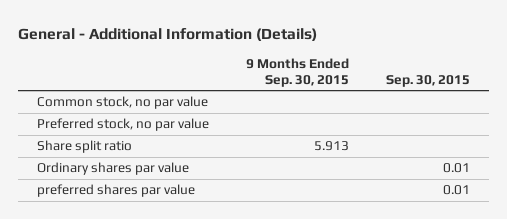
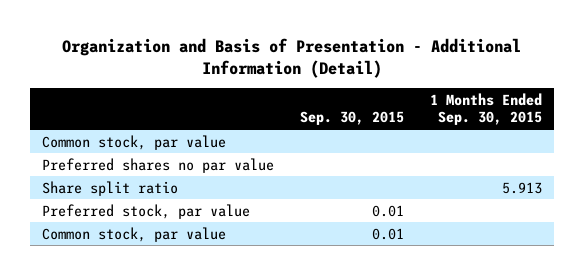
[18,28,318,42] General - Additional Information (Details) -> [62,37,522,79] Organization and Basis of Presentation - Additional Information (Detail)
[246,57,350,87] 9 Months Ended Sep. 30, 2015 -> none
none -> [429,93,542,126] 1 Months Ended Sep. 30, 2015
[36,96,208,110] Common stock, no par value -> [42,134,227,150] Common stock, par value
[36,118,209,132] Preferred stock, no par value -> [42,157,275,173] Preferred shares no par value
[36,162,189,176] Ordinary shares par value -> [42,203,251,219] Preferred stock, par value
[36,184,195,198] preferred shares par value -> [42,226,227,242] Common stock, par value

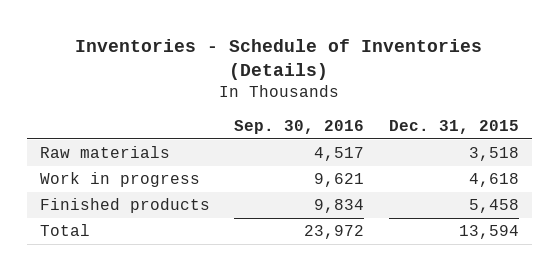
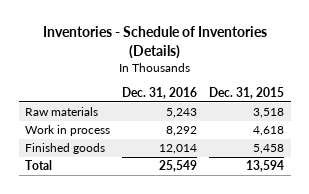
[234,120,365,135] Sep. 30, 2016 -> none
none -> [122,87,198,100] Dec. 31, 2016
[39,171,200,187] Work in progress -> [25,125,111,137] Work in process
[39,197,210,213] Finished products -> [25,143,106,155] Finished goods

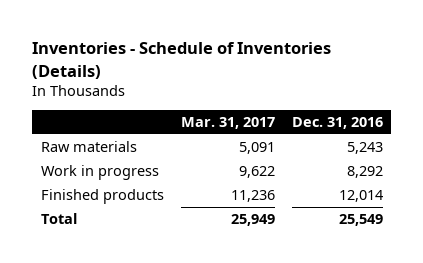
[209,87,285,100] Dec. 31, 2015 -> none
none -> [180,117,275,130] Mar. 31, 2017
[25,125,111,137] Work in process -> [40,164,159,180] Work in progress
[25,143,106,155] Finished goods -> [40,188,164,204] Finished products

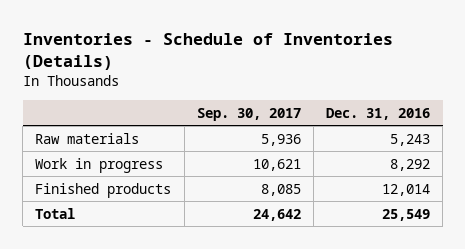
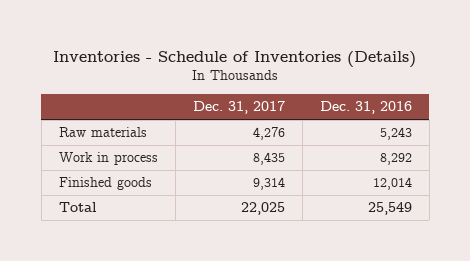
[196,107,301,121] Sep. 30, 2017 -> none
none -> [192,100,285,114] Dec. 31, 2017
[35,157,164,173] Work in progress -> [58,152,158,166] Work in process
[35,182,172,198] Finished products -> [58,177,152,191] Finished goods

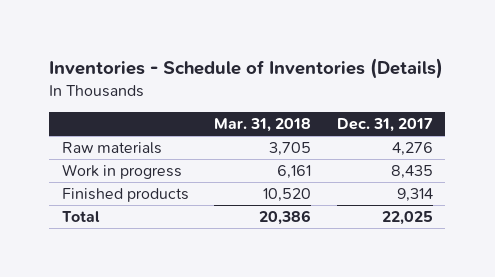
[319,100,412,114] Dec. 31, 2016 -> none
none -> [214,118,312,133] Mar. 31, 2018
[58,152,158,166] Work in process -> [62,164,183,180] Work in progress
[58,177,152,191] Finished goods -> [62,188,190,203] Finished products

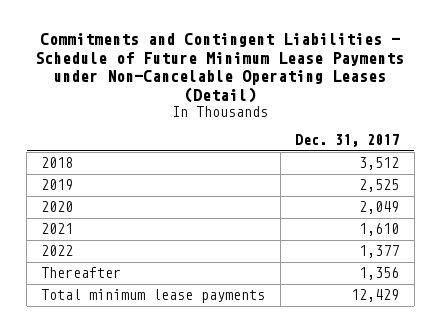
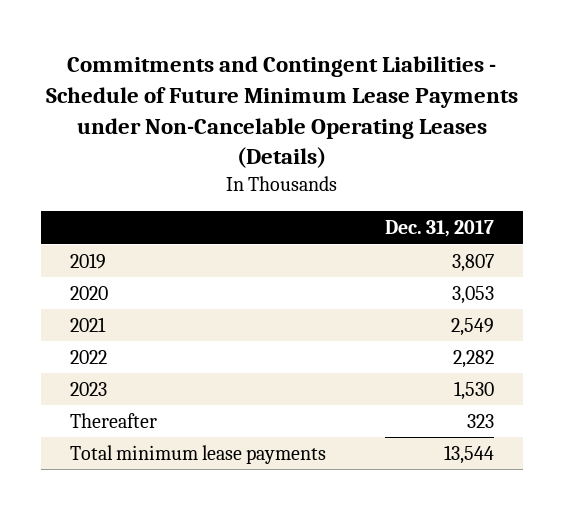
[35,33,405,103] Commitments and Contingent Liabilities - Schedule of Future Minimum Lease Payments under Non-Cancelable Operating Leases (Detail) -> [45,55,518,169] Commitments and Contingent Liabilities - Schedule of Future Minimum Lease Payments under Non-Cancelable Operating Leases (Details)
[41,157,74,169] 2018 -> none
[359,179,400,193] 2,525 -> [451,253,494,272] 3,807
[359,201,400,215] 2,049 -> [451,285,494,304] 3,053
[359,223,400,237] 1,610 -> [450,317,494,336] 2,549
[359,245,400,259] 1,377 -> [452,349,494,368] 2,282
none -> [70,381,108,396] 2023
[359,267,400,281] 1,356 -> [466,413,494,428] 323
[351,289,400,303] 12,429 -> [443,444,494,464] 13,544

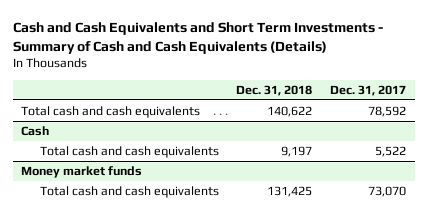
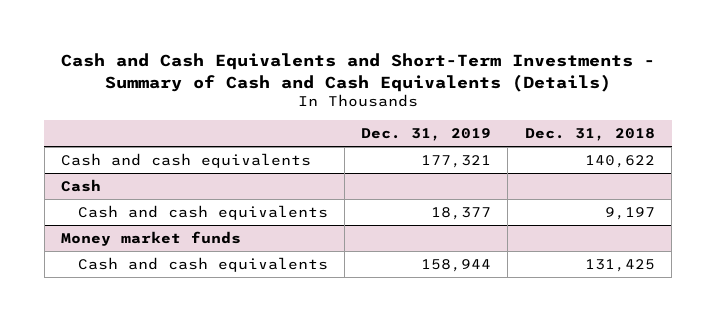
[12,21,383,54] Cash and Cash Equivalents and Short Term Investments - Summary of Cash and Cash Equivalents (Details) -> [60,52,655,92] Cash and Cash Equivalents and Short-Term Investments - Summary of Cash and Cash Equivalents (Details)
[330,84,407,96] Dec. 31, 2017 -> none
none -> [361,128,492,142] Dec. 31, 2019
[21,105,201,118] Total cash and cash equivalents -> [61,152,312,168] Cash and cash equivalents
[39,145,219,158] Total cash and cash equivalents -> [77,204,328,220] Cash and cash equivalents
[39,185,219,198] Total cash and cash equivalents -> [77,256,328,272] Cash and cash equivalents

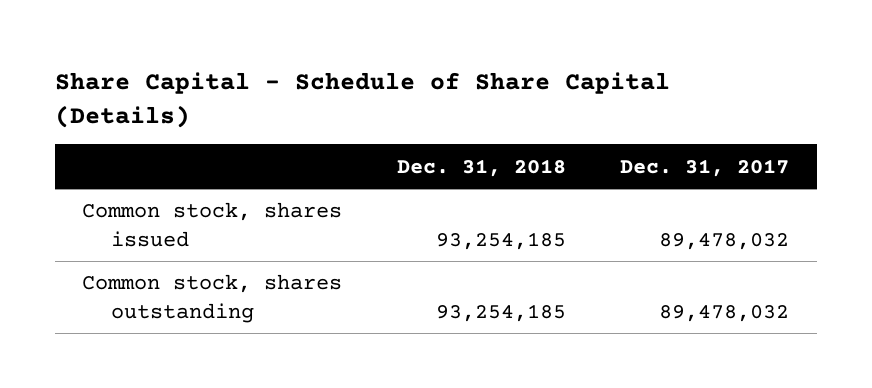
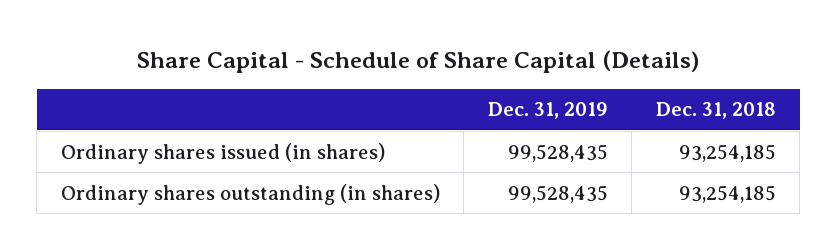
[620,158,790,177] Dec. 31, 2017 -> none
none -> [487,102,608,120] Dec. 31, 2019
[82,202,343,247] Common stock, shares issued -> [60,142,385,164] Ordinary shares issued (in shares)
[82,274,343,323] Common stock, shares outstanding -> [60,183,440,205] Ordinary shares outstanding (in shares)

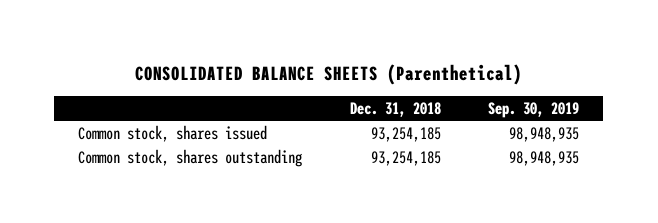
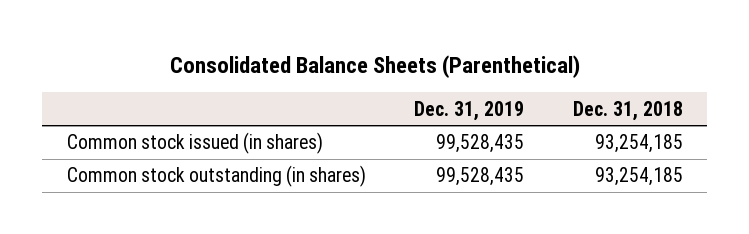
[134,63,522,85] CONSOLIDATED BALANCE SHEETS (Parenthetical) -> [169,54,580,78] Consolidated Balance Sheets (Parenthetical)
[488,102,580,119] Sep. 30, 2019 -> none
none -> [414,100,525,121] Dec. 31, 2019
[78,124,268,142] Common stock, shares issued -> [66,132,323,155] Common stock issued (in shares)
[78,148,303,167] Common stock, shares outstanding -> [66,165,366,188] Common stock outstanding (in shares)

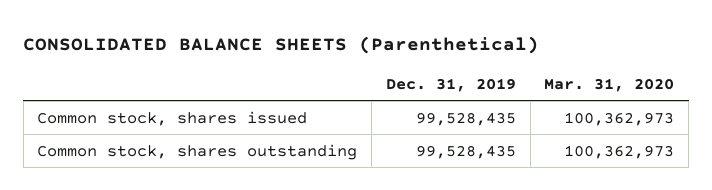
[169,54,580,78] Consolidated Balance Sheets (Parenthetical) -> [23,35,540,54] CONSOLIDATED BALANCE SHEETS (Parenthetical)
[572,100,683,121] Dec. 31, 2018 -> none
none -> [544,77,675,92] Mar. 31, 2020
[66,132,323,155] Common stock issued (in shares) -> [37,110,308,126] Common stock, shares issued
[66,165,366,188] Common stock outstanding (in shares) -> [37,143,358,160] Common stock, shares outstanding

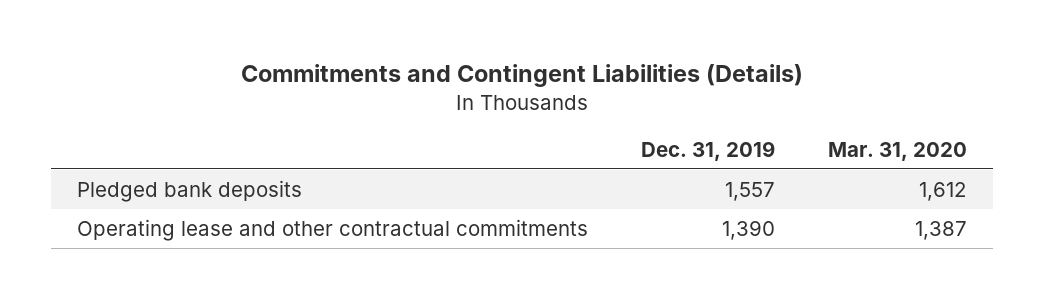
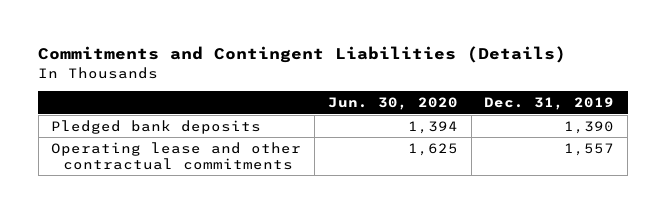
[827,141,967,161] Mar. 31, 2020 -> none
none -> [327,97,458,111] Jun. 30, 2020
[725,181,776,201] 1,557 -> [564,120,615,134] 1,390
[722,219,776,240] 1,390 -> [564,142,615,156] 1,557

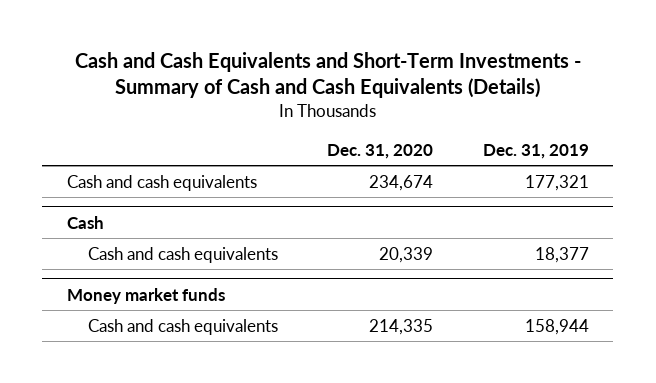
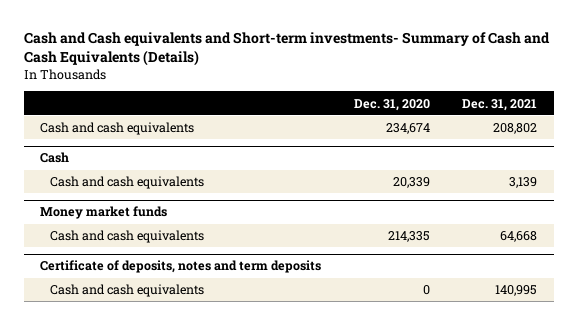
[74,52,581,99] Cash and Cash Equivalents and Short-Term Investments - Summary of Cash and Cash Equivalents (Details) -> [23,32,550,67] Cash and Cash equivalents and Short-term investments- Summary of Cash and Cash Equivalents (Details)
[482,143,589,159] Dec. 31, 2019 -> none
none -> [462,98,538,111] Dec. 31, 2021
none -> [40,260,322,274] Certificate of deposits, notes and term deposits
none -> [49,284,204,298] Cash and cash equivalents

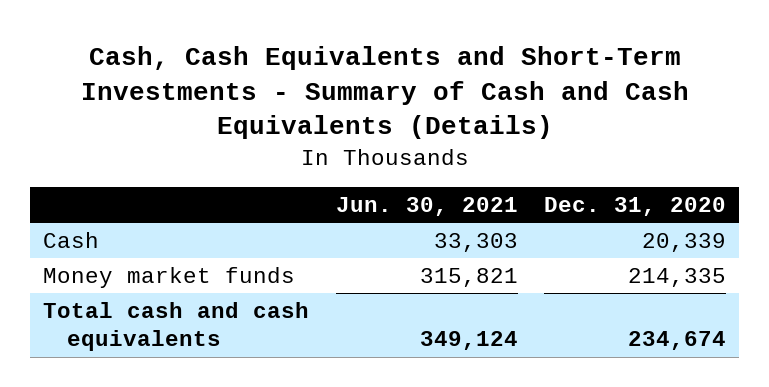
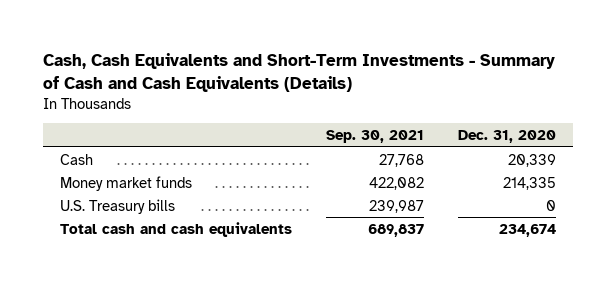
[335,197,518,217] Jun. 30, 2021 -> none
none -> [325,130,424,144] Sep. 30, 2021
none -> [59,198,175,214] U.S. Treasury bills

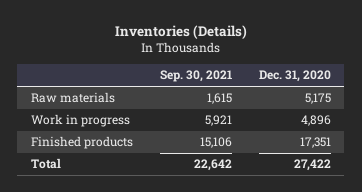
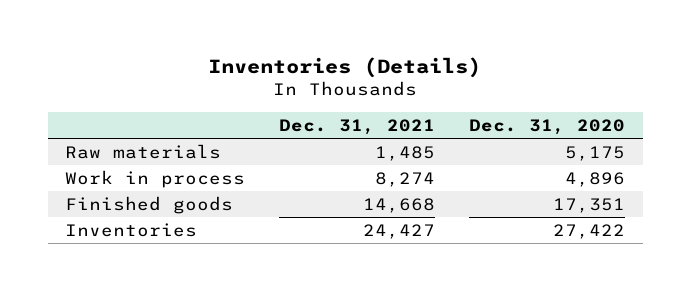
[159,70,232,83] Sep. 30, 2021 -> none
none -> [279,118,436,135] Dec. 31, 2021
[30,114,130,128] Work in progress -> [64,169,245,188] Work in process
[30,136,133,150] Finished products -> [64,195,233,214] Finished goods
[30,158,61,170] Total -> [64,222,197,237] Inventories

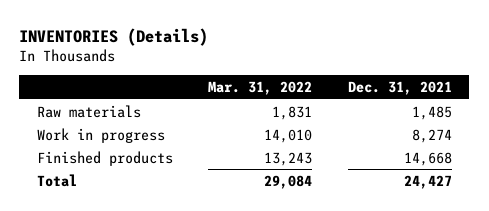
[208,57,482,79] Inventories (Details) -> [19,27,209,46] INVENTORIES (Details)
[469,118,626,135] Dec. 31, 2020 -> none
none -> [208,81,313,96] Mar. 31, 2022
[64,169,245,188] Work in process -> [36,127,165,143] Work in progress
[64,195,233,214] Finished goods -> [36,150,173,166] Finished products
[64,222,197,237] Inventories -> [36,173,77,187] Total

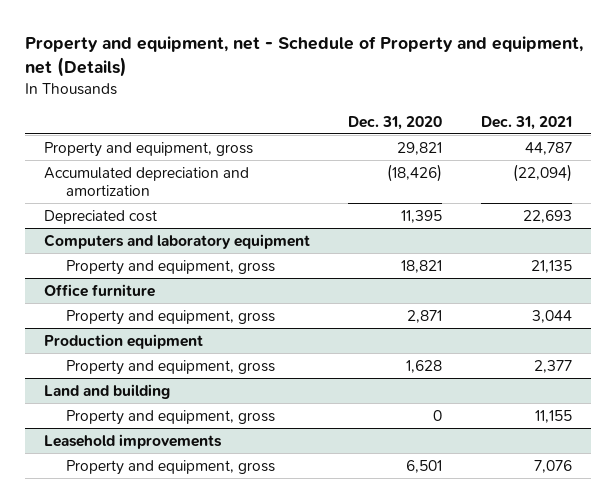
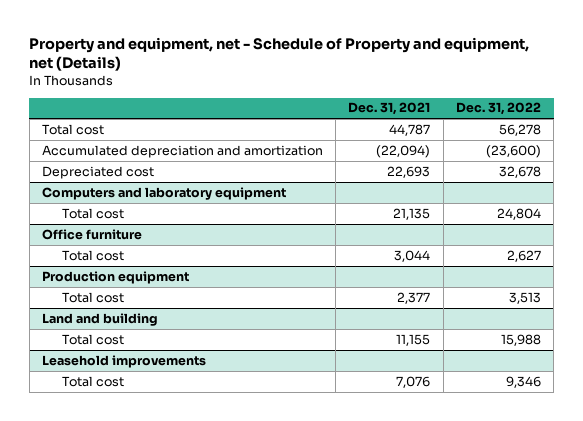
[348,115,443,130] Dec. 31, 2020 -> none
none -> [455,102,541,116] Dec. 31, 2022
[44,141,254,157] Property and equipment, gross -> [41,123,104,135] Total cost
[66,259,276,275] Property and equipment, gross -> [61,207,124,219] Total cost
[66,309,276,325] Property and equipment, gross -> [61,249,124,261] Total cost
[66,359,276,375] Property and equipment, gross -> [61,291,124,303] Total cost
[66,409,276,425] Property and equipment, gross -> [61,333,124,345] Total cost
[66,459,276,475] Property and equipment, gross -> [61,375,124,387] Total cost

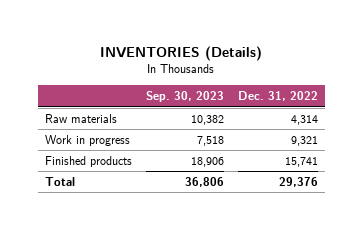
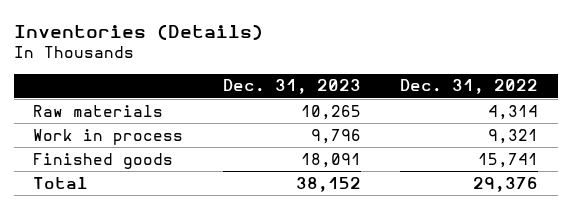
[100,45,263,61] INVENTORIES (Details) -> [13,23,263,40] Inventories (Details)
[145,91,224,103] Sep. 30, 2023 -> none
none -> [222,79,361,95] Dec. 31, 2023
[44,134,130,146] Work in progress -> [33,128,184,145] Work in process
[44,155,132,167] Finished products -> [33,152,174,169] Finished goods

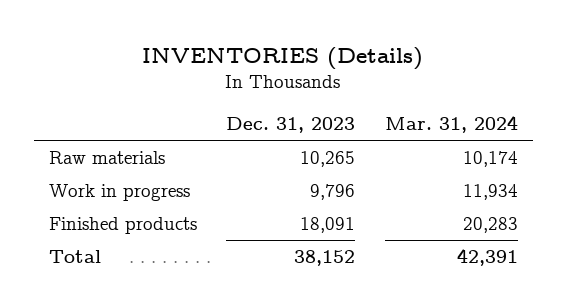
[13,23,263,40] Inventories (Details) -> [142,46,424,70] INVENTORIES (Details)
[399,79,538,95] Dec. 31, 2022 -> none
none -> [384,114,518,133] Mar. 31, 2024
[33,128,184,145] Work in process -> [48,184,190,202] Work in progress
[33,152,174,169] Finished goods -> [48,217,197,235] Finished products

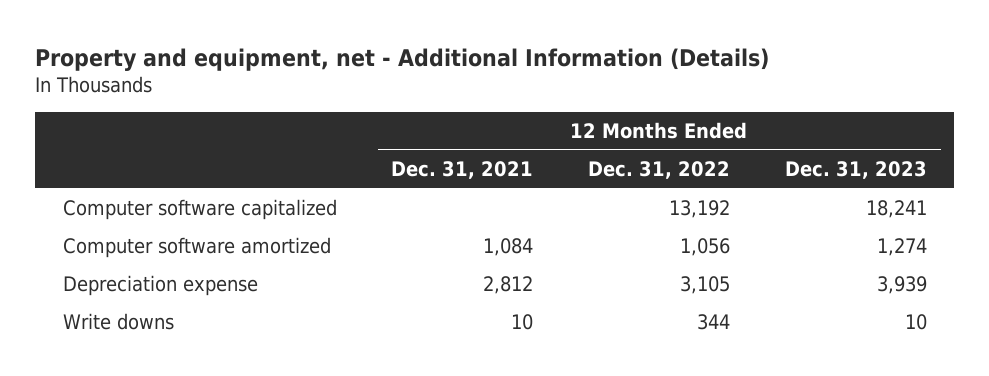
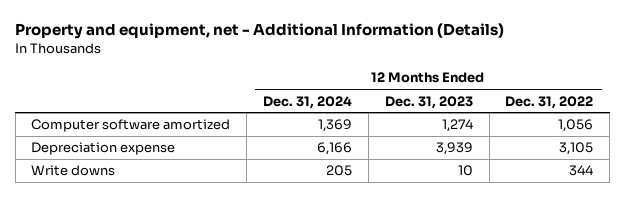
[391,161,534,180] Dec. 31, 2021 -> none
none -> [263,95,353,109] Dec. 31, 2024
[62,199,337,221] Computer software capitalized -> none

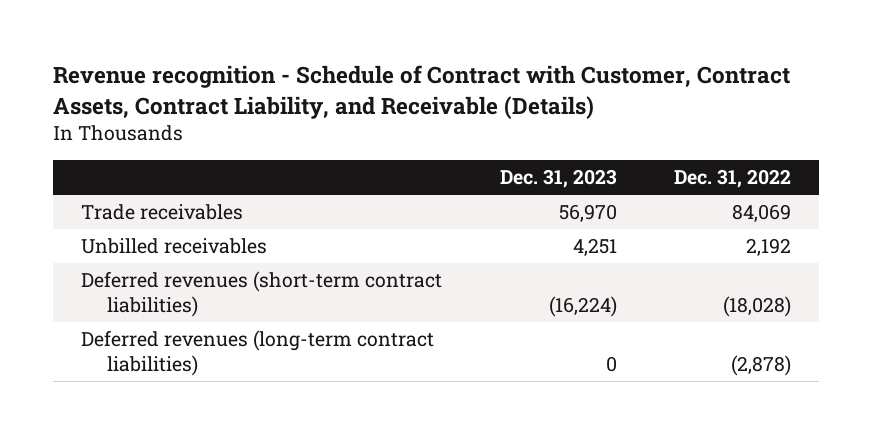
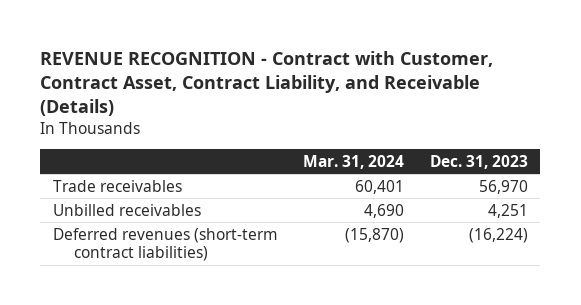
[52,65,790,119] Revenue recognition - Schedule of Contract with Customer, Contract Assets, Contract Liability, and Receivable (Details) -> [40,50,494,116] REVENUE RECOGNITION - Contract with Customer, Contract Asset, Contract Liability, and Receivable (Details)
[673,169,791,189] Dec. 31, 2022 -> none
none -> [303,154,405,169] Mar. 31, 2024
[81,330,435,377] Deferred revenues (long-term contract liabilities) -> none

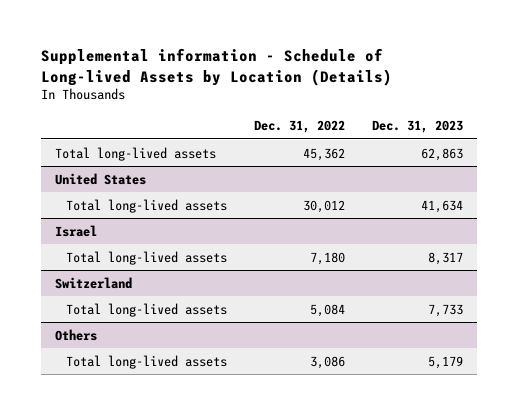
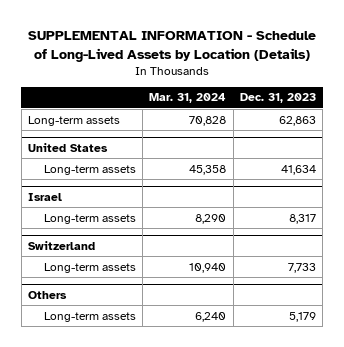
[41,48,393,86] Supplemental information - Schedule of Long-lived Assets by Location (Details) -> [28,30,317,62] SUPPLEMENTAL INFORMATION - Schedule of Long-Lived Assets by Location (Details)
[254,120,346,134] Dec. 31, 2022 -> none
none -> [149,93,227,104] Mar. 31, 2024
[54,146,216,161] Total long-lived assets -> [28,115,121,126] Long-term assets
[66,198,228,213] Total long-lived assets -> [43,164,136,175] Long-term assets
[66,250,228,265] Total long-lived assets -> [43,213,136,224] Long-term assets
[66,302,228,317] Total long-lived assets -> [43,262,136,273] Long-term assets
[66,354,228,369] Total long-lived assets -> [43,311,136,322] Long-term assets

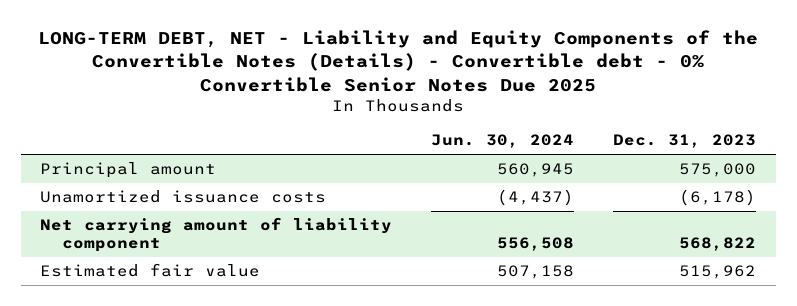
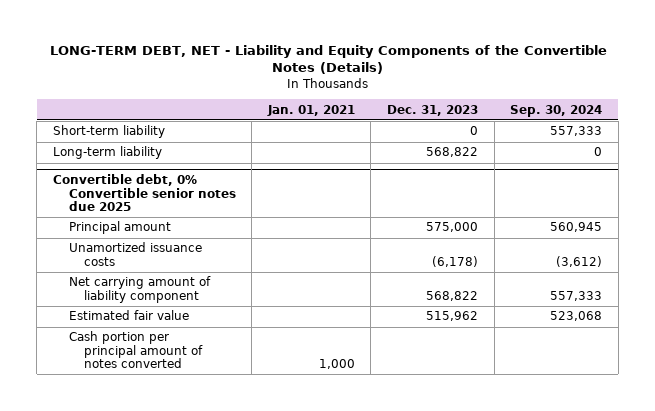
[38,30,759,92] LONG-TERM DEBT, NET - Liability and Equity Components of the Convertible Notes (Details) - Convertible debt - 0% Convertible Senior Notes Due 2025 -> [49,44,607,75] LONG-TERM DEBT, NET - Liability and Equity Components of the Convertible Notes (Details)
[431,134,575,149] Jun. 30, 2024 -> none
none -> [266,104,355,116] Jan. 01, 2021
none -> [510,104,603,117] Sep. 30, 2024
none -> [52,125,165,139] Short-term liability
none -> [52,146,162,160] Long-term liability
none -> [52,174,236,212] Convertible debt, 0% Convertible senior notes due 2025
none -> [68,331,204,369] Cash portion per principal amount of notes converted

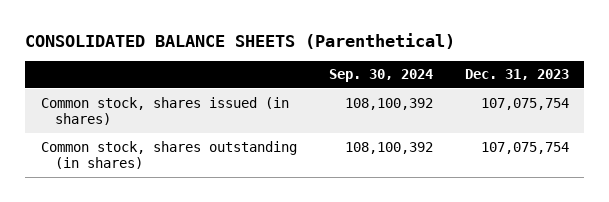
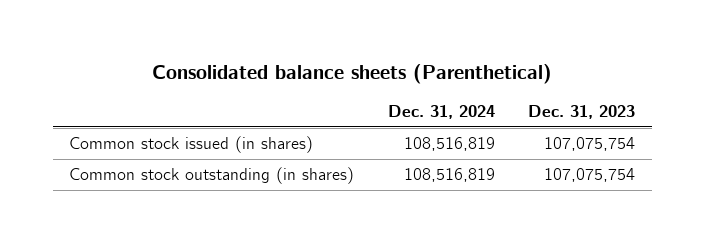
[24,32,455,49] CONSOLIDATED BALANCE SHEETS (Parenthetical) -> [152,63,553,84] Consolidated balance sheets (Parenthetical)
[328,69,433,83] Sep. 30, 2024 -> none
none -> [387,105,495,120] Dec. 31, 2024
[40,96,289,126] Common stock, shares issued (in shares) -> [69,136,314,154] Common stock issued (in shares)
[40,140,297,170] Common stock, shares outstanding (in shares) -> [69,167,355,185] Common stock outstanding (in shares)

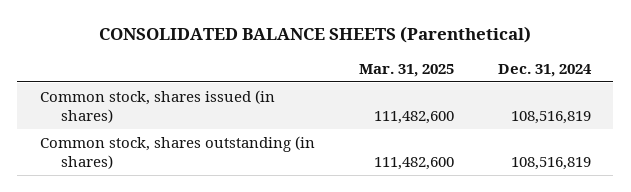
[152,63,553,84] Consolidated balance sheets (Parenthetical) -> [99,26,532,44] CONSOLIDATED BALANCE SHEETS (Parenthetical)
[528,105,636,120] Dec. 31, 2023 -> none
none -> [358,63,454,77] Mar. 31, 2025
[69,136,314,154] Common stock issued (in shares) -> [39,89,275,123] Common stock, shares issued (in shares)
[69,167,355,185] Common stock outstanding (in shares) -> [39,135,315,169] Common stock, shares outstanding (in shares)

